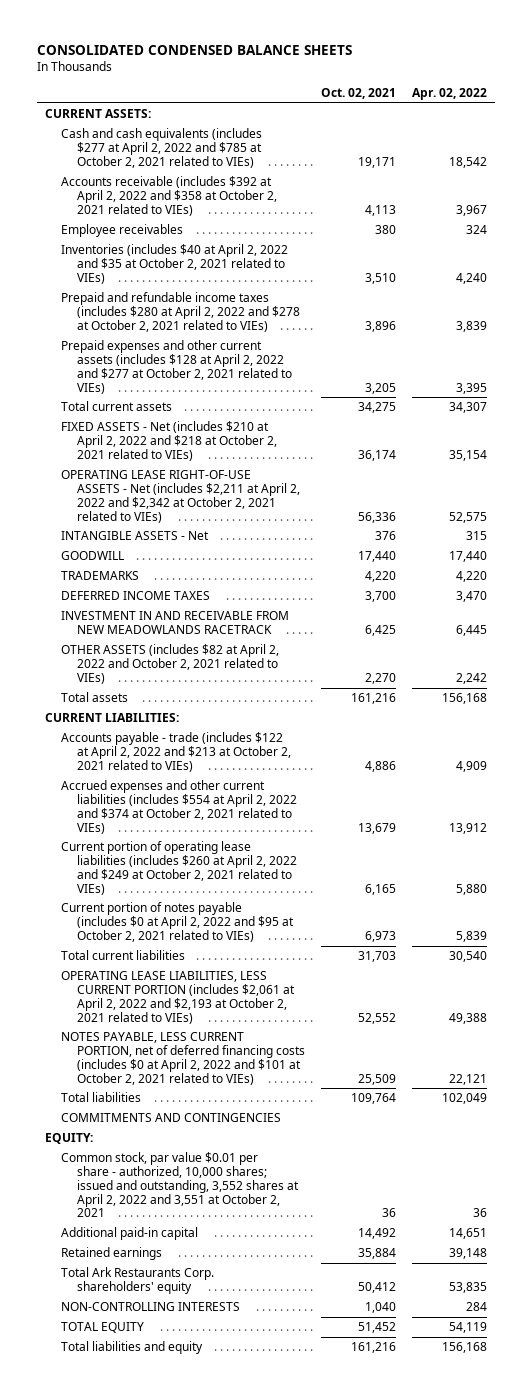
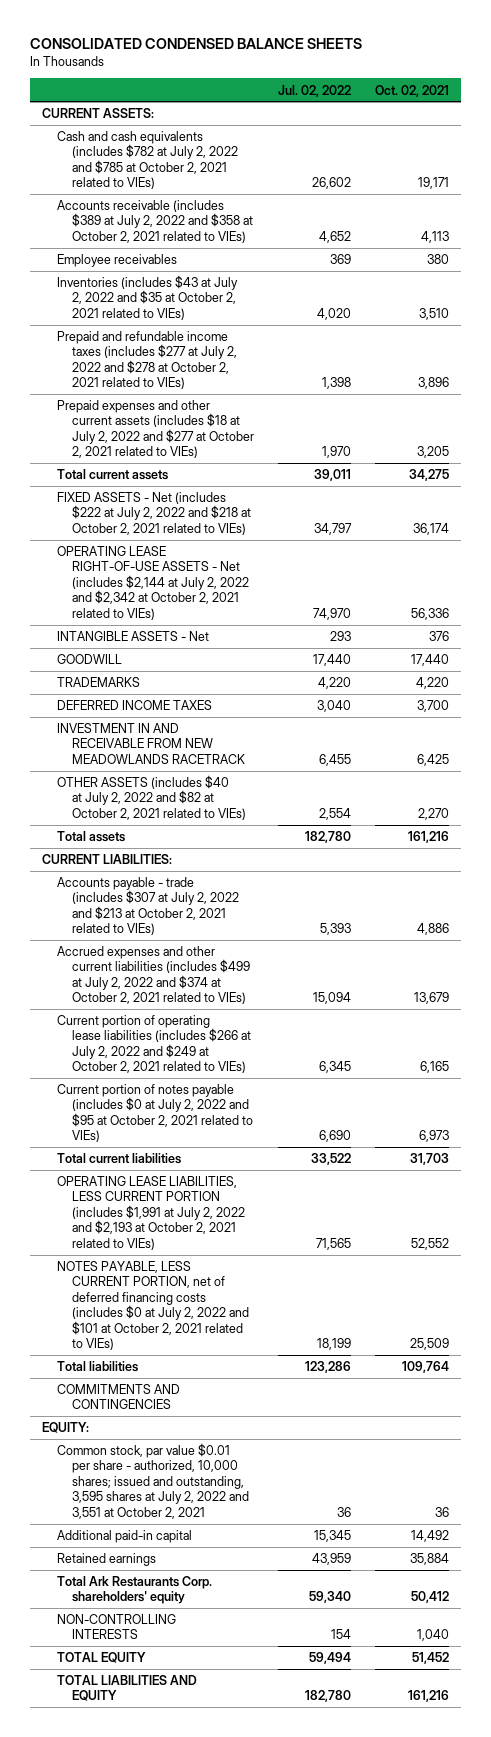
[412,87,488,100] Apr. 02, 2022 -> none
none -> [278,84,352,97] Jul. 02, 2022
[61,128,263,168] Cash and cash equivalents (includes $277 at April 2, 2022 and $785 at October 2, 2021 related to VIEs) -> [57,131,239,190] Cash and cash equivalents (includes $782 at July 2, 2022 and $785 at October 2, 2021 related to VIEs)
[61,176,278,216] Accounts receivable (includes $392 at April 2, 2022 and $358 at October 2, 2021 related to VIEs) -> [57,200,254,243] Accounts receivable (includes $389 at July 2, 2022 and $358 at October 2, 2021 related to VIEs)
[61,244,289,284] Inventories (includes $40 at April 2, 2022 and $35 at October 2, 2021 related to VIEs) -> [57,275,239,320] Inventories (includes $43 at July 2, 2022 and $35 at October 2, 2021 related to VIEs)
[61,292,301,332] Prepaid and refundable income taxes (includes $280 at April 2, 2022 and $278 at October 2, 2021 related to VIEs) -> [57,331,238,390] Prepaid and refundable income taxes (includes $277 at July 2, 2022 and $278 at October 2, 2021 related to VIEs)
[61,340,293,394] Prepaid expenses and other current assets (includes $128 at April 2, 2022 and $277 at October 2, 2021 related to VIEs) -> [57,400,255,459] Prepaid expenses and other current assets (includes $18 at July 2, 2022 and $277 at October 2, 2021 related to VIEs)
[61,421,278,461] FIXED ASSETS - Net (includes $210 at April 2, 2022 and $218 at October 2, 2021 related to VIEs) -> [57,492,252,535] FIXED ASSETS - Net (includes $222 at July 2, 2022 and $218 at October 2, 2021 related to VIEs)
[61,470,301,523] OPERATING LEASE RIGHT-OF-USE ASSETS - Net (includes $2,211 at April 2, 2022 and $2,342 at October 2, 2021 related to VIEs) -> [57,546,250,620] OPERATING LEASE RIGHT-OF-USE ASSETS - Net (includes $2,144 at July 2, 2022 and $2,342 at October 2, 2021 related to VIEs)
[61,644,280,684] OTHER ASSETS (includes $82 at April 2, 2022 and October 2, 2021 related to VIEs) -> [57,775,247,820] OTHER ASSETS (includes $40 at July 2, 2022 and $82 at October 2, 2021 related to VIEs)
[61,732,292,772] Accounts payable - trade (includes $122 at April 2, 2022 and $213 at October 2, 2021 related to VIEs) -> [57,877,240,936] Accounts payable - trade (includes $307 at July 2, 2022 and $213 at October 2, 2021 related to VIEs)
[61,780,298,834] Accrued expenses and other current liabilities (includes $554 at April 2, 2022 and $374 at October 2, 2021 related to VIEs) -> [57,946,251,1005] Accrued expenses and other current liabilities (includes $499 at July 2, 2022 and $374 at October 2, 2021 related to VIEs)
[61,841,298,895] Current portion of operating lease liabilities (includes $260 at April 2, 2022 and $249 at October 2, 2021 related to VIEs) -> [57,1015,252,1074] Current portion of operating lease liabilities (includes $266 at July 2, 2022 and $249 at October 2, 2021 related to VIEs)
[61,902,295,942] Current portion of notes payable (includes $0 at April 2, 2022 and $95 at October 2, 2021 related to VIEs) -> [57,1084,254,1143] Current portion of notes payable (includes $0 at July 2, 2022 and $95 at October 2, 2021 related to VIEs)
[61,971,296,1024] OPERATING LEASE LIABILITIES, LESS CURRENT PORTION (includes $2,061 at April 2, 2022 and $2,193 at October 2, 2021 related to VIEs) -> [57,1176,246,1250] OPERATING LEASE LIABILITIES, LESS CURRENT PORTION (includes $1,991 at July 2, 2022 and $2,193 at October 2, 2021 related to VIEs)
[61,1032,306,1085] NOTES PAYABLE, LESS CURRENT PORTION, net of deferred financing costs (includes $0 at April 2, 2022 and $101 at October 2, 2021 related to VIEs) -> [57,1261,250,1351] NOTES PAYABLE, LESS CURRENT PORTION, net of deferred financing costs (includes $0 at July 2, 2022 and $101 at October 2, 2021 related to VIEs)
[61,1152,300,1218] Common stock, par value $0.01 per share - authorized, 10,000 shares; issued and outstanding, 3,552 shares at April 2, 2022 and 3,551 at October 2, 2021 -> [57,1443,250,1519] Common stock, par value $0.01 per share - authorized, 10,000 shares; issued and outstanding, 3,595 shares at July 2, 2022 and 3,551 at October 2, 2021
[61,1341,204,1355] Total liabilities and equity -> [57,1675,198,1702] TOTAL LIABILITIES AND EQUITY

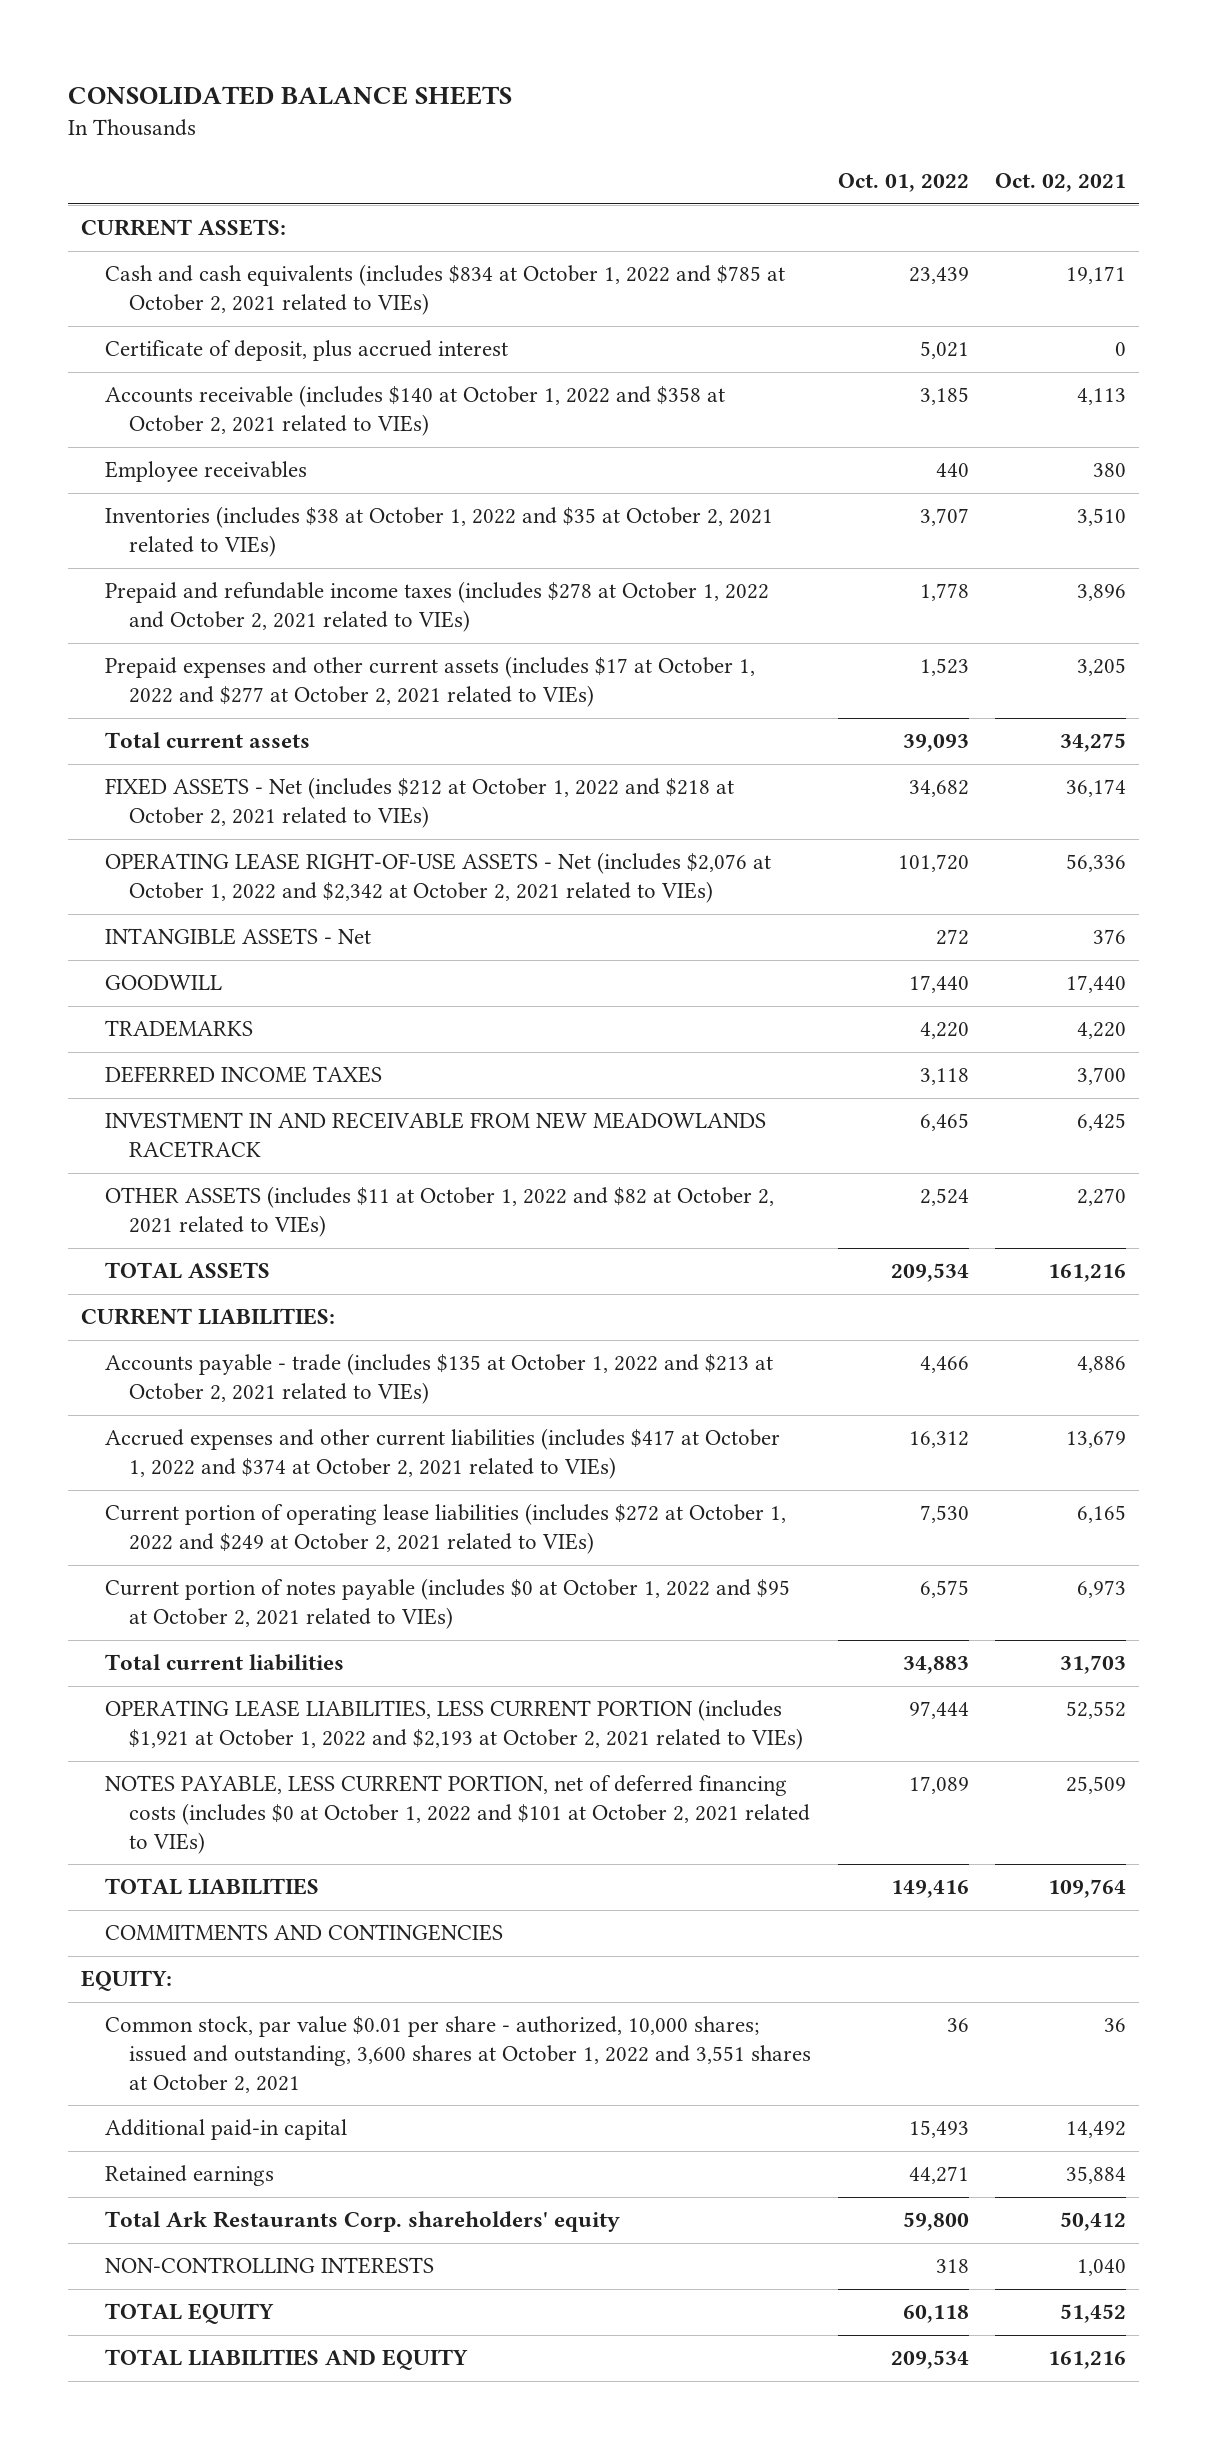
[30,38,363,50] CONSOLIDATED CONDENSED BALANCE SHEETS -> [67,85,512,105] CONSOLIDATED BALANCE SHEETS
[278,84,352,97] Jul. 02, 2022 -> none
none -> [837,173,969,193] Oct. 01, 2022
[57,131,239,190] Cash and cash equivalents (includes $782 at July 2, 2022 and $785 at October 2, 2021 related to VIEs) -> [105,264,786,316] Cash and cash equivalents (includes $834 at October 1, 2022 and $785 at October 2, 2021 related to VIEs)
none -> [105,340,509,362] Certificate of deposit, plus accrued interest
[57,200,254,243] Accounts receivable (includes $389 at July 2, 2022 and $358 at October 2, 2021 related to VIEs) -> [105,385,726,437] Accounts receivable (includes $140 at October 1, 2022 and $358 at October 2, 2021 related to VIEs)
[57,275,239,320] Inventories (includes $43 at July 2, 2022 and $35 at October 2, 2021 related to VIEs) -> [105,506,774,558] Inventories (includes $38 at October 1, 2022 and $35 at October 2, 2021 related to VIEs)
[57,331,238,390] Prepaid and refundable income taxes (includes $277 at July 2, 2022 and $278 at October 2, 2021 related to VIEs) -> [105,581,770,633] Prepaid and refundable income taxes (includes $278 at October 1, 2022 and October 2, 2021 related to VIEs)
[57,400,255,459] Prepaid expenses and other current assets (includes $18 at July 2, 2022 and $277 at October 2, 2021 related to VIEs) -> [105,656,756,708] Prepaid expenses and other current assets (includes $17 at October 1, 2022 and $277 at October 2, 2021 related to VIEs)
[57,492,252,535] FIXED ASSETS - Net (includes $222 at July 2, 2022 and $218 at October 2, 2021 related to VIEs) -> [105,777,735,829] FIXED ASSETS - Net (includes $212 at October 1, 2022 and $218 at October 2, 2021 related to VIEs)
[57,546,250,620] OPERATING LEASE RIGHT-OF-USE ASSETS - Net (includes $2,144 at July 2, 2022 and $2,342 at October 2, 2021 related to VIEs) -> [105,852,772,904] OPERATING LEASE RIGHT-OF-USE ASSETS - Net (includes $2,076 at October 1, 2022 and $2,342 at October 2, 2021 related to VIEs)
[57,775,247,820] OTHER ASSETS (includes $40 at July 2, 2022 and $82 at October 2, 2021 related to VIEs) -> [105,1186,775,1238] OTHER ASSETS (includes $11 at October 1, 2022 and $82 at October 2, 2021 related to VIEs)
[57,831,126,843] Total assets -> [105,1262,271,1280] TOTAL ASSETS
[57,877,240,936] Accounts payable - trade (includes $307 at July 2, 2022 and $213 at October 2, 2021 related to VIEs) -> [105,1353,774,1405] Accounts payable - trade (includes $135 at October 1, 2022 and $213 at October 2, 2021 related to VIEs)
[57,946,251,1005] Accrued expenses and other current liabilities (includes $499 at July 2, 2022 and $374 at October 2, 2021 related to VIEs) -> [105,1428,781,1480] Accrued expenses and other current liabilities (includes $417 at October 1, 2022 and $374 at October 2, 2021 related to VIEs)
[57,1015,252,1074] Current portion of operating lease liabilities (includes $266 at July 2, 2022 and $249 at October 2, 2021 related to VIEs) -> [105,1503,787,1555] Current portion of operating lease liabilities (includes $272 at October 1, 2022 and $249 at October 2, 2021 related to VIEs)
[57,1084,254,1143] Current portion of notes payable (includes $0 at July 2, 2022 and $95 at October 2, 2021 related to VIEs) -> [105,1578,791,1630] Current portion of notes payable (includes $0 at October 1, 2022 and $95 at October 2, 2021 related to VIEs)
[57,1176,246,1250] OPERATING LEASE LIABILITIES, LESS CURRENT PORTION (includes $1,991 at July 2, 2022 and $2,193 at October 2, 2021 related to VIEs) -> [105,1699,804,1751] OPERATING LEASE LIABILITIES, LESS CURRENT PORTION (includes $1,921 at October 1, 2022 and $2,193 at October 2, 2021 related to VIEs)
[57,1261,250,1351] NOTES PAYABLE, LESS CURRENT PORTION, net of deferred financing costs (includes $0 at July 2, 2022 and $101 at October 2, 2021 related to VIEs) -> [105,1775,811,1854] NOTES PAYABLE, LESS CURRENT PORTION, net of deferred financing costs (includes $0 at October 1, 2022 and $101 at October 2, 2021 related to VIEs)
[57,1361,139,1373] Total liabilities -> [105,1878,320,1896] TOTAL LIABILITIES
[57,1443,250,1519] Common stock, par value $0.01 per share - authorized, 10,000 shares; issued and outstanding, 3,595 shares at July 2, 2022 and 3,551 at October 2, 2021 -> [105,2016,812,2093] Common stock, par value $0.01 per share - authorized, 10,000 shares; issued and outstanding, 3,600 shares at October 1, 2022 and 3,551 shares at October 2, 2021

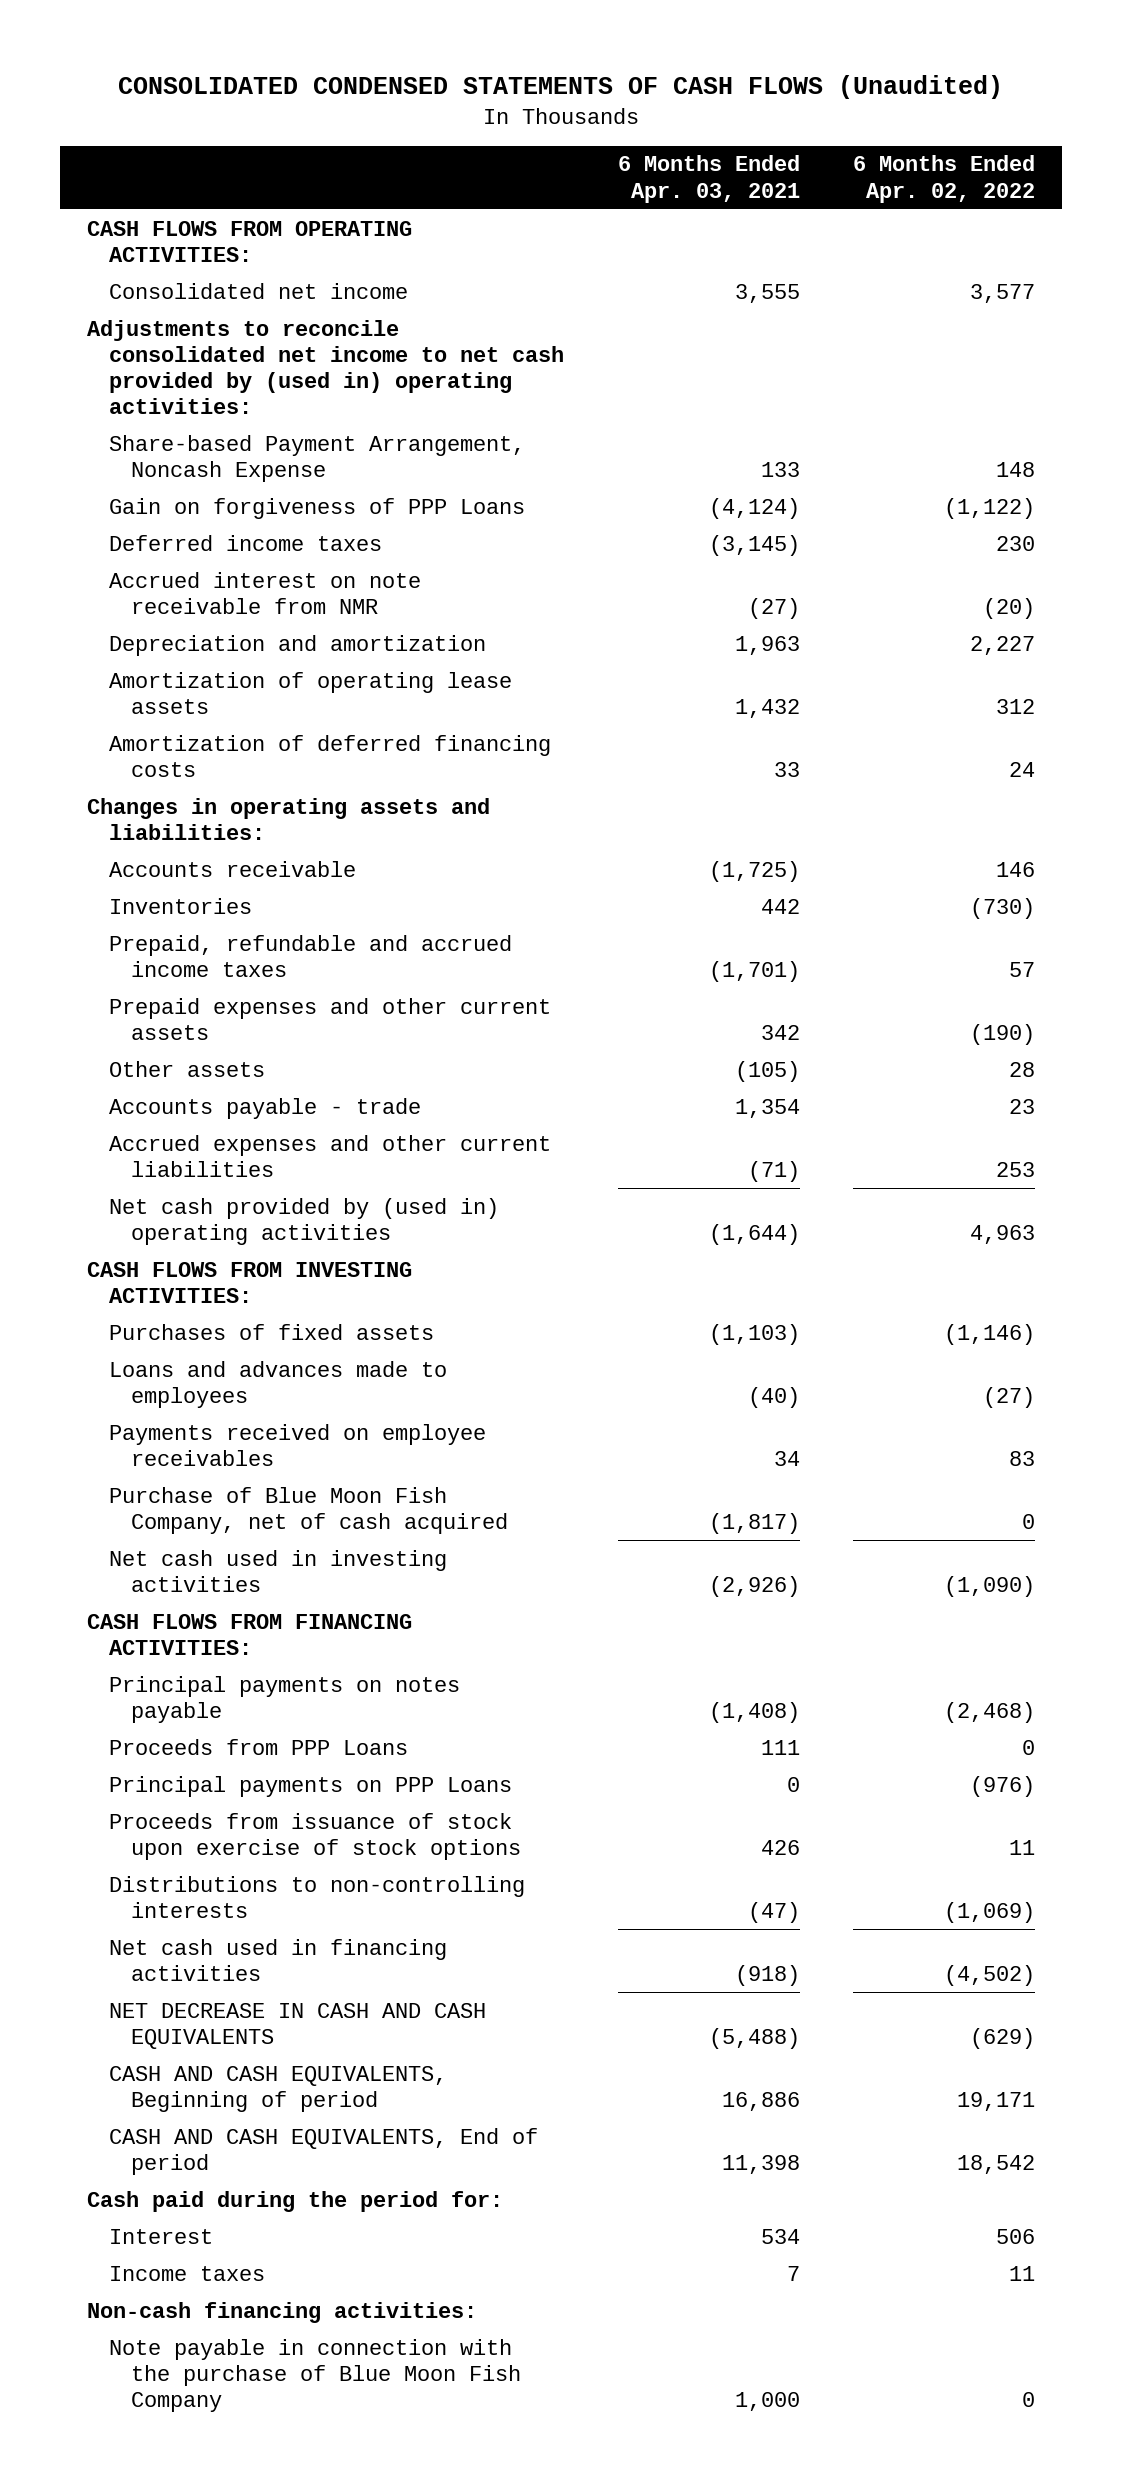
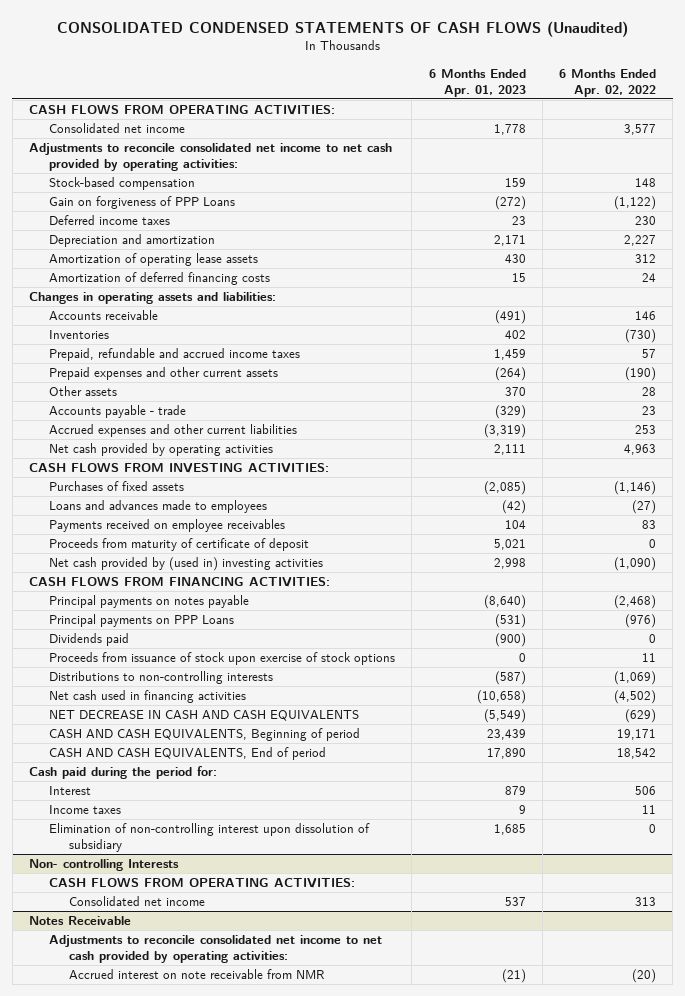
[617,155,800,203] 6 Months Ended Apr. 03, 2021 -> none
none -> [428,68,526,97] 6 Months Ended Apr. 01, 2023
[87,319,564,414] Adjustments to reconcile consolidated net income to net cash provided by (used in) operating activities: -> [29,143,393,172] Adjustments to reconcile consolidated net income to net cash provided by operating activities:
[108,434,525,482] Share-based Payment Arrangement, Noncash Expense -> [49,177,196,191] Stock-based compensation
[108,571,421,614] Accrued interest on note receivable from NMR -> none
[108,1197,499,1245] Net cash provided by (used in) operating activities -> [49,443,274,457] Net cash provided by operating activities
[108,1486,508,1534] Purchase of Blue Moon Fish Company, net of cash acquired -> none
none -> [49,538,310,552] Proceeds from maturity of certificate of deposit
[108,1549,447,1592] Net cash used in investing activities -> [49,557,324,572] Net cash provided by (used in) investing activities
[108,1738,408,1755] Proceeds from PPP Loans -> none
none -> [49,633,130,647] Dividends paid
[87,2301,478,2323] Non-cash financing activities: -> none
[108,2338,521,2412] Note payable in connection with the purchase of Blue Moon Fish Company -> none
none -> [49,823,371,853] Elimination of non-controlling interest upon dissolution of subsidiary
none -> [29,859,180,872] Non- controlling Interests
none -> [49,878,356,889] CASH FLOWS FROM OPERATING ACTIVITIES:
none -> [69,896,206,907] Consolidated net income
none -> [29,916,132,926] Notes Receivable
none -> [49,935,383,964] Adjustments to reconcile consolidated net income to net cash provided by operating activities:
none -> [69,969,326,980] Accrued interest on note receivable from NMR

